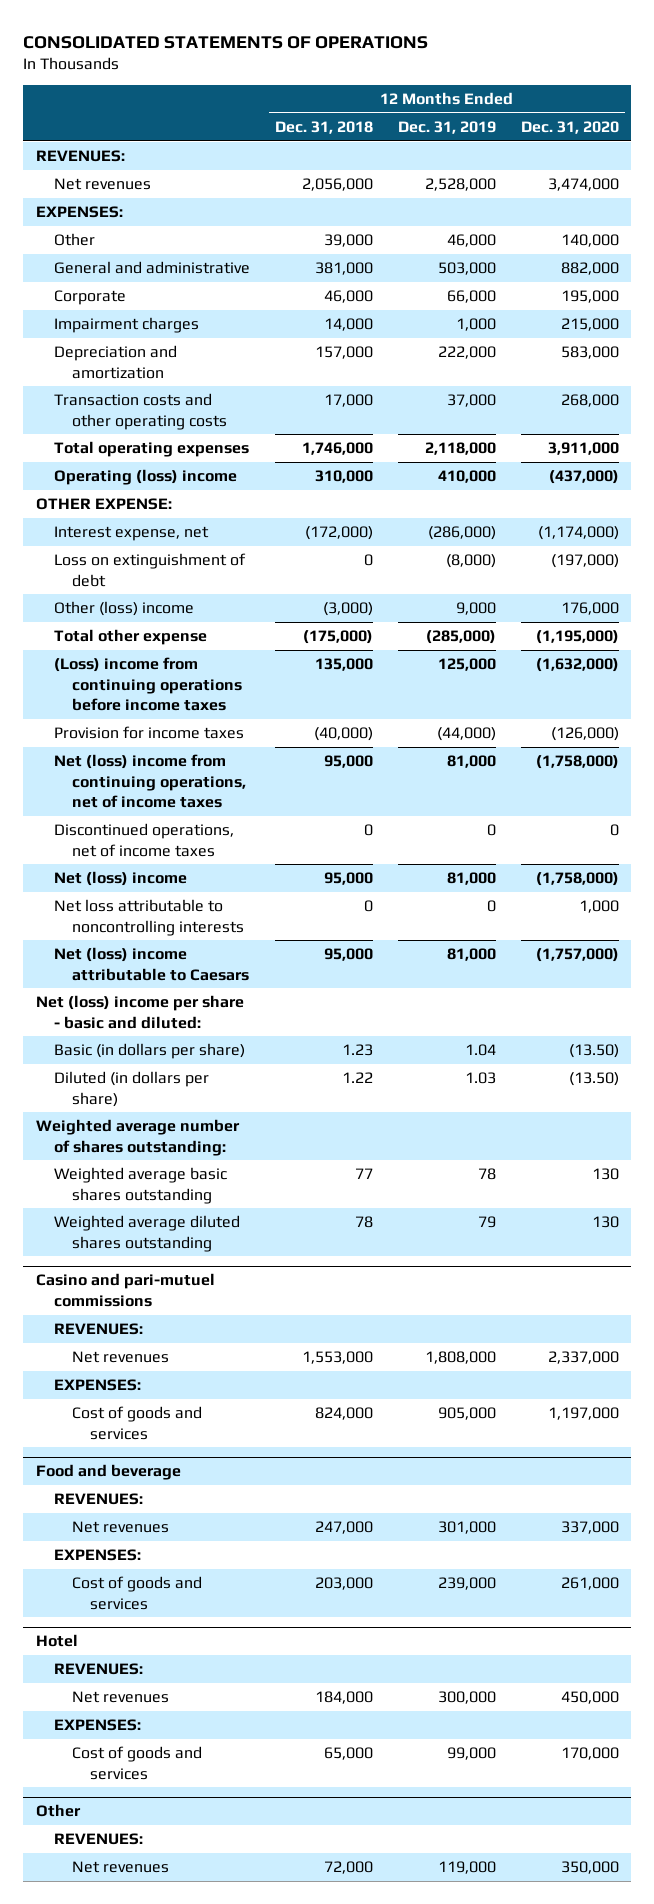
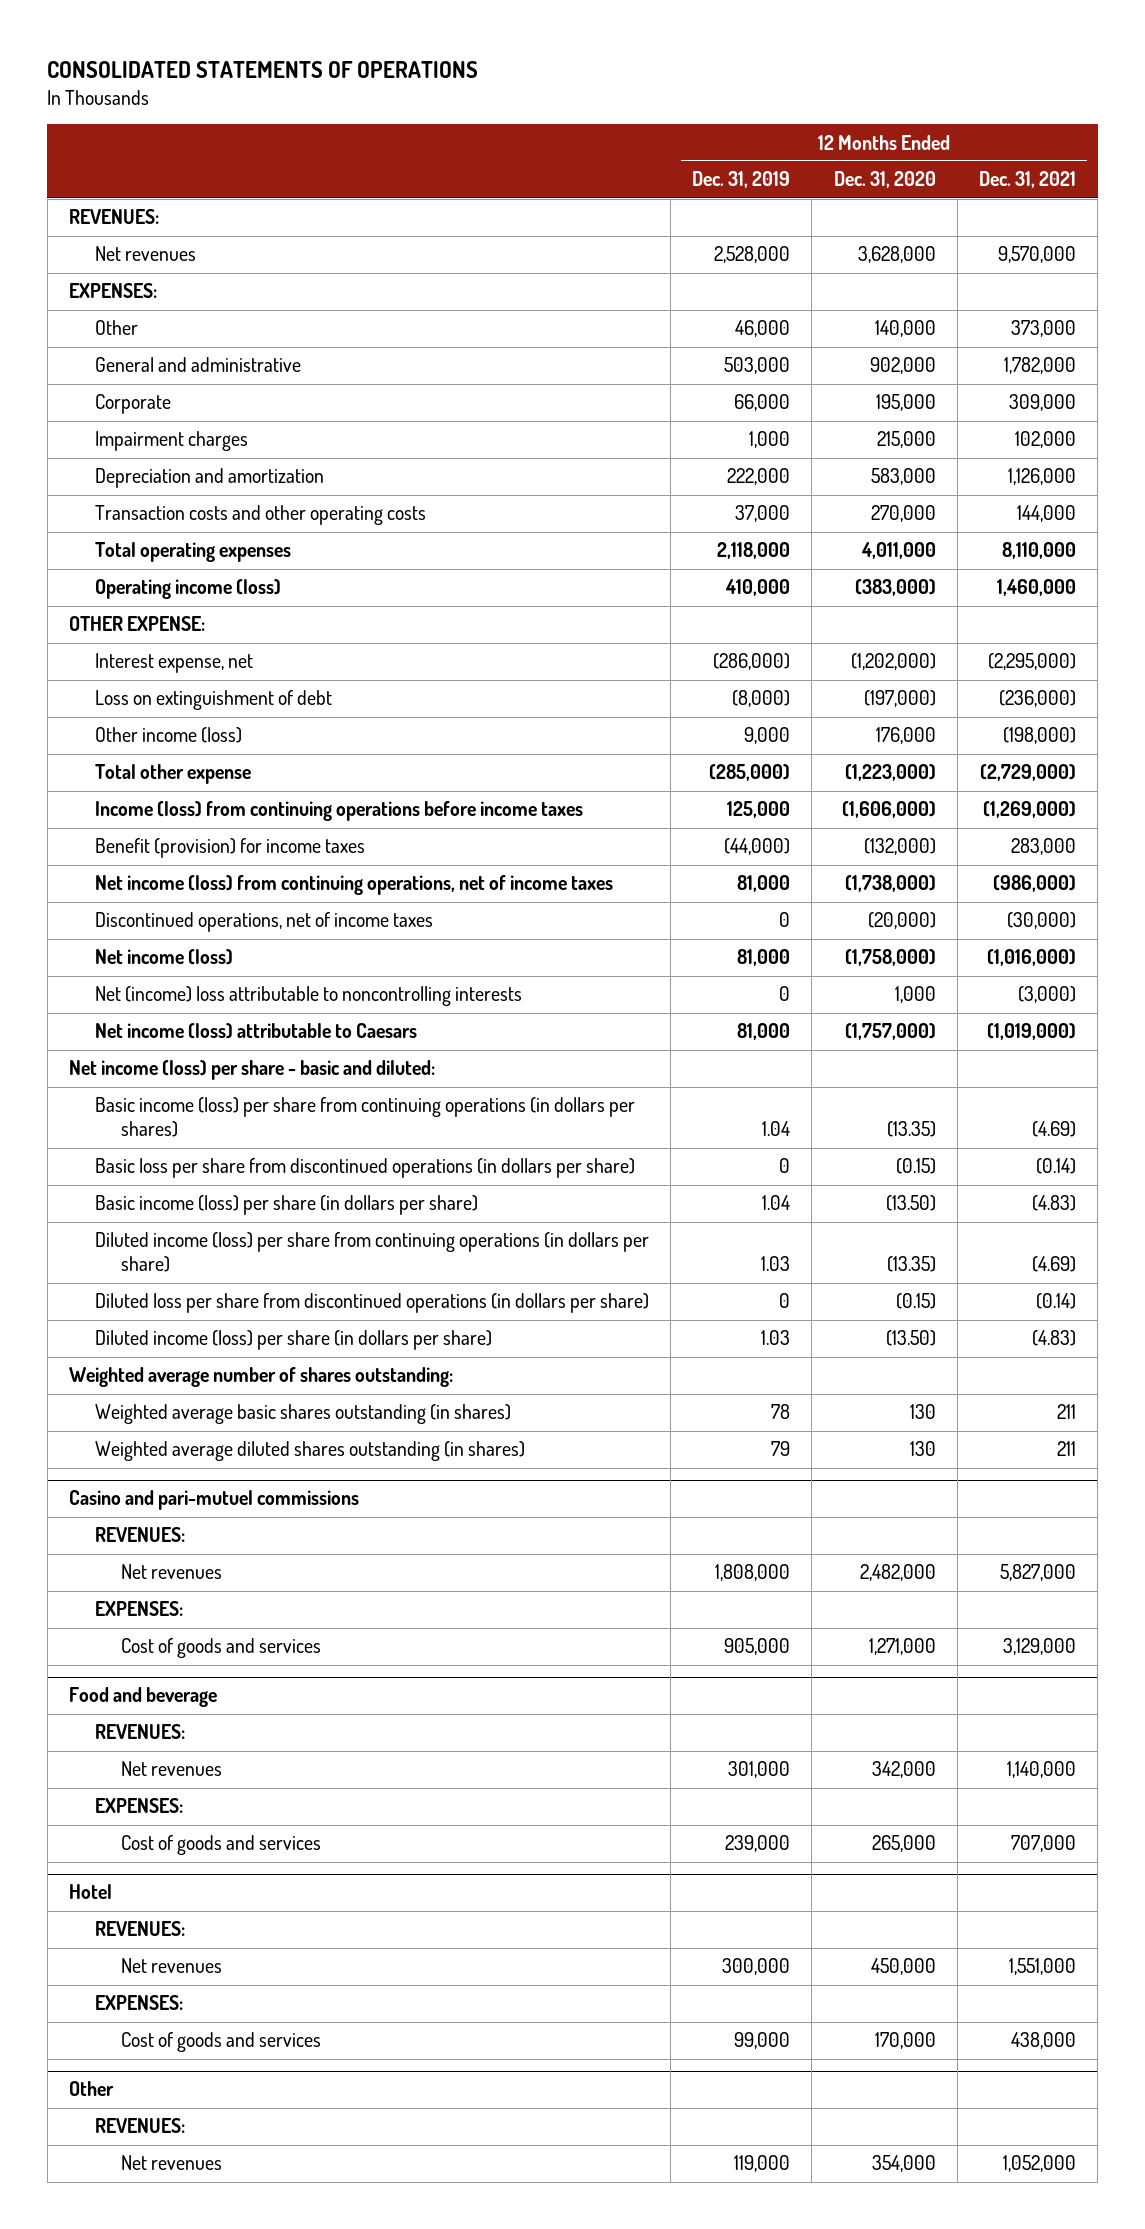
[274,120,373,134] Dec. 31, 2018 -> none
none -> [978,171,1076,189] Dec. 31, 2021
[547,178,619,192] 3,474,000 -> [857,246,936,264] 3,628,000
[560,262,619,276] 882,000 -> [869,357,936,375] 902,000
[560,394,619,408] 268,000 -> [870,505,936,523] 270,000
[547,442,619,456] 3,911,000 -> [860,542,936,560] 4,011,000
[53,469,237,486] Operating (loss) income -> [95,579,282,600] Operating income (loss)
[548,470,619,485] (437,000) -> [854,579,936,597] (383,000)
[537,526,619,541] (1,174,000) -> [850,653,936,671] (1,202,000)
[53,601,194,617] Other (loss) income -> [95,727,243,744] Other income (loss)
[535,630,619,645] (1,195,000) -> [844,764,936,782] (1,223,000)
[53,657,242,712] (Loss) income from continuing operations before income taxes -> [95,801,584,822] Income (loss) from continuing operations before income taxes
[535,658,619,673] (1,632,000) -> [841,801,936,819] (1,606,000)
[53,726,244,740] Provision for income taxes -> [95,838,366,859] Benefit (provision) for income taxes
[550,727,619,742] (126,000) -> [863,838,936,856] (132,000)
[53,754,246,809] Net (loss) income from continuing operations, net of income taxes -> [95,875,614,896] Net income (loss) from continuing operations, net of income taxes
[535,755,619,770] (1,758,000) -> [844,875,936,893] (1,738,000)
[609,824,619,837] 0 -> [867,912,936,930] (20,000)
[53,871,187,887] Net (loss) income -> [95,949,234,966] Net income (loss)
[53,899,244,936] Net loss attributable to noncontrolling interests -> [95,986,523,1007] Net (income) loss attributable to noncontrolling interests
[53,947,249,981] Net (loss) income attributable to Caesars -> [95,1023,418,1040] Net income (loss) attributable to Caesars
[35,995,244,1029] Net (loss) income per share - basic and diluted: -> [69,1060,436,1081] Net income (loss) per share - basic and diluted:
none -> [95,1097,636,1138] Basic income (loss) per share from continuing operations (in dollars per shares)
none -> [95,1158,636,1179] Basic loss per share from discontinued operations (in dollars per share)
[53,1043,245,1060] Basic (in dollars per share) -> [95,1195,479,1216] Basic income (loss) per share (in dollars per share)
none -> [95,1232,650,1273] Diluted income (loss) per share from continuing operations (in dollars per share)
none -> [95,1293,650,1314] Diluted loss per share from discontinued operations (in dollars per share)
[53,1071,209,1107] Diluted (in dollars per share) -> [95,1330,493,1351] Diluted income (loss) per share (in dollars per share)
[53,1167,227,1204] Weighted average basic shares outstanding -> [95,1404,512,1425] Weighted average basic shares outstanding (in shares)
[53,1215,240,1252] Weighted average diluted shares outstanding -> [95,1441,526,1462] Weighted average diluted shares outstanding (in shares)
[547,1351,619,1365] 2,337,000 -> [859,1564,936,1582] 2,482,000
[547,1407,619,1421] 1,197,000 -> [868,1638,936,1656] 1,271,000
[560,1521,619,1535] 337,000 -> [871,1761,936,1779] 342,000
[560,1577,619,1591] 261,000 -> [871,1835,936,1853] 265,000
[560,1861,619,1875] 350,000 -> [871,2155,936,2173] 354,000

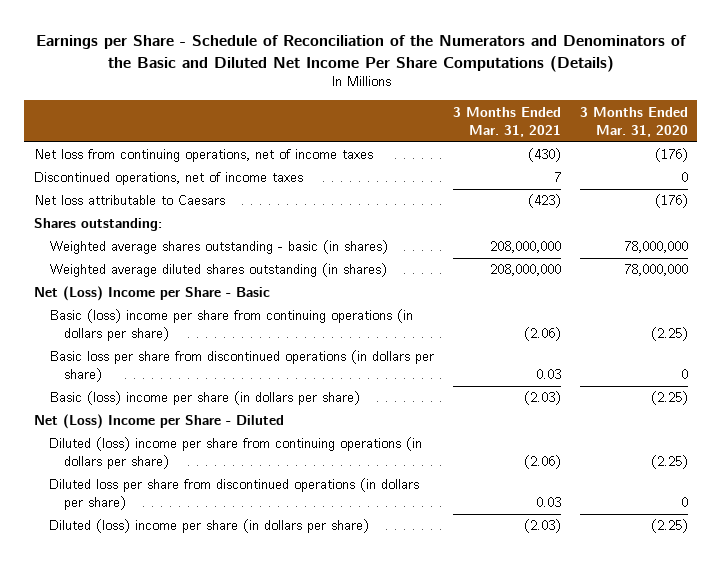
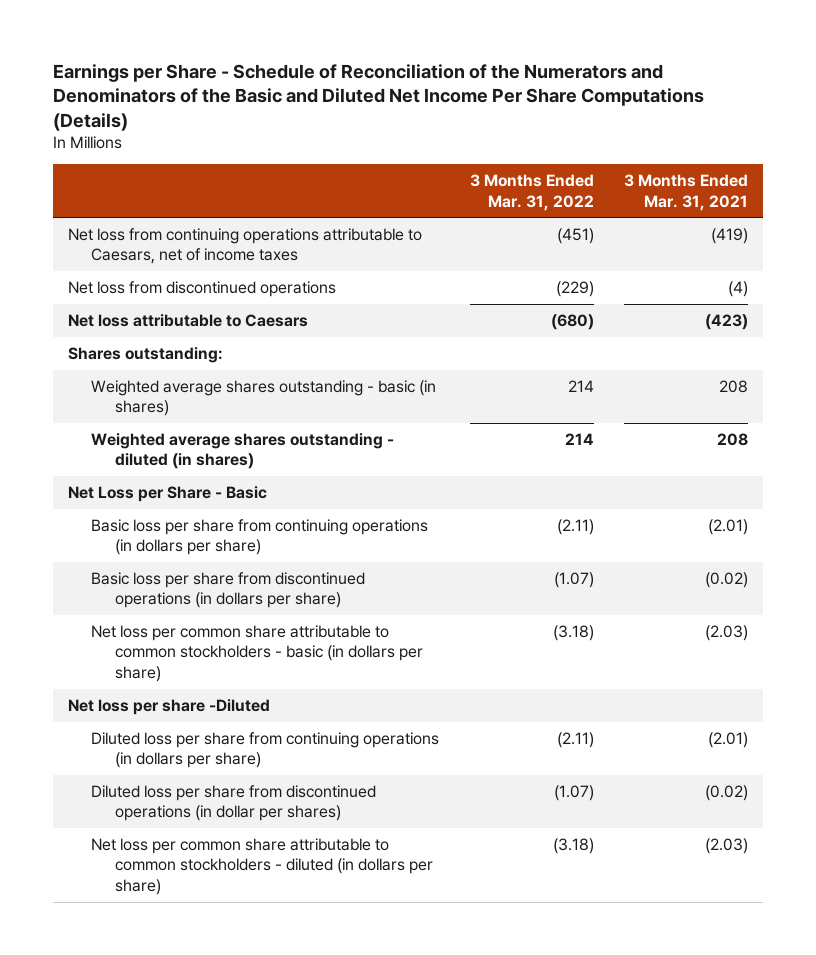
[579,106,688,137] 3 Months Ended Mar. 31, 2020 -> none
none -> [469,174,594,211] 3 Months Ended Mar. 31, 2022
[33,149,373,163] Net loss from continuing operations, net of income taxes -> [68,228,423,265] Net loss from continuing operations attributable to Caesars, net of income taxes
[527,148,561,163] (430) -> [711,228,749,245] (419)
[33,172,303,186] Discontinued operations, net of income taxes -> [68,281,337,298] Net loss from discontinued operations
[553,172,561,183] 7 -> [728,281,749,298] (4)
[489,241,561,254] 208,000,000 -> [719,380,749,394] 208
[48,263,387,278] Weighted average diluted shares outstanding (in shares) -> [91,433,395,470] Weighted average shares outstanding - diluted (in shares)
[489,264,561,277] 208,000,000 -> [717,433,749,447] 208
[33,286,270,302] Net (Loss) Income per Share - Basic -> [68,486,268,503] Net Loss per Share - Basic
[48,309,413,342] Basic (loss) income per share from continuing operations (in dollars per share) -> [91,519,429,556] Basic loss per share from continuing operations (in dollars per share)
[523,327,561,342] (2.06) -> [708,519,749,536] (2.01)
[535,369,561,380] 0.03 -> [705,572,749,589] (0.02)
[48,391,360,406] Basic (loss) income per share (in dollars per share) -> [91,625,423,682] Net loss per common share attributable to common stockholders - basic (in dollars per share)
[33,414,284,430] Net (Loss) Income per Share - Diluted -> [68,699,271,716] Net loss per share -Diluted
[48,437,422,470] Diluted (loss) income per share from continuing operations (in dollars per share) -> [91,732,440,769] Diluted loss per share from continuing operations (in dollars per share)
[523,455,561,470] (2.06) -> [708,732,749,749] (2.01)
[48,478,419,511] Diluted loss per share from discontinued operations (in dollars per share) -> [91,785,377,822] Diluted loss per share from discontinued operations (in dollar per shares)
[535,497,561,508] 0.03 -> [705,785,749,802] (0.02)
[48,519,369,534] Diluted (loss) income per share (in dollars per share) -> [91,838,433,895] Net loss per common share attributable to common stockholders - diluted (in dollars per share)

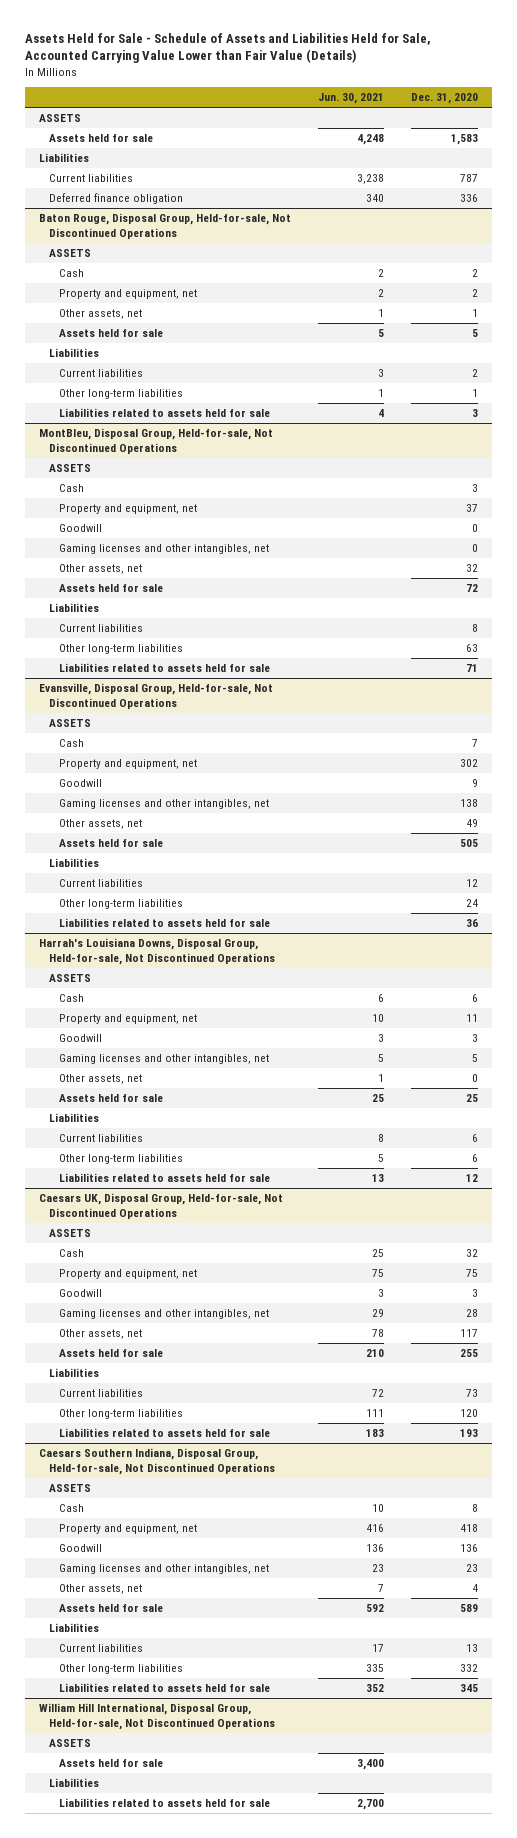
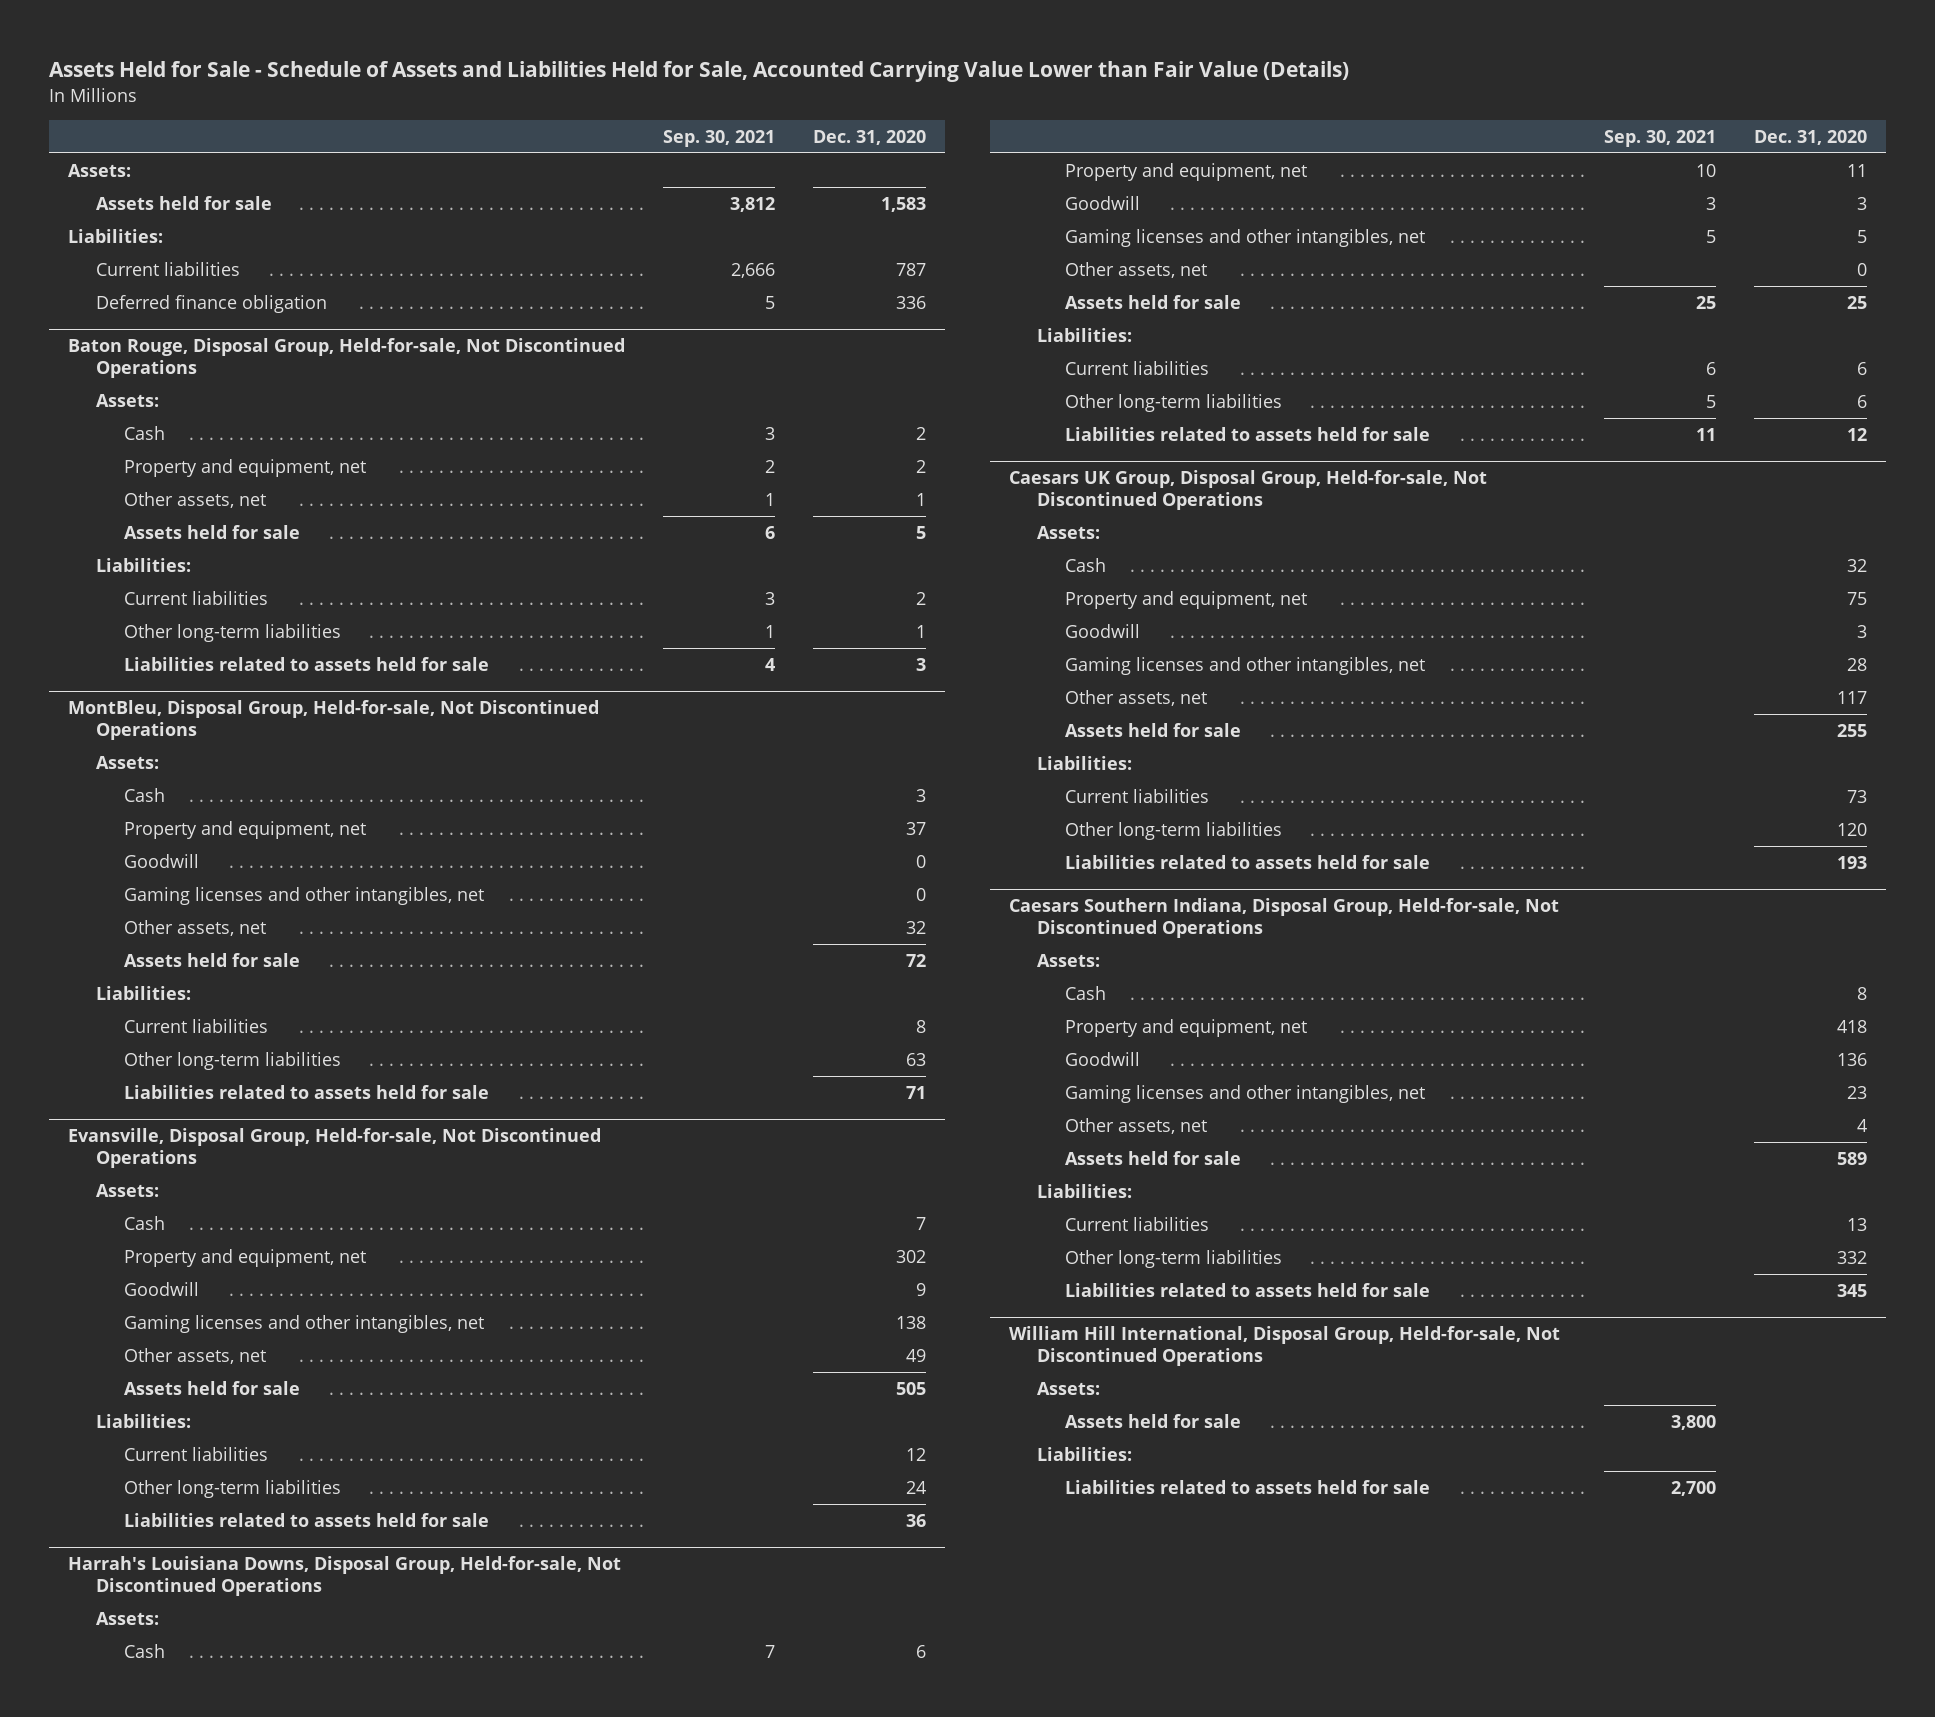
[317,93,384,105] Jun. 30, 2021 -> none
none -> [663,129,776,147] Sep. 30, 2021
[38,114,81,123] ASSETS -> [68,163,132,177] Assets:
[38,153,89,163] Liabilities -> [68,228,164,243] Liabilities:
[48,249,91,258] ASSETS -> [96,393,160,407] Assets:
[48,348,99,358] Liabilities -> [96,557,192,572] Liabilities:
[48,464,91,473] ASSETS -> [96,755,160,769] Assets:
[48,603,99,613] Liabilities -> [96,985,192,1000] Liabilities:
[48,719,91,728] ASSETS -> [96,1183,160,1197] Assets:
[48,858,99,868] Liabilities -> [96,1413,192,1428] Liabilities:
[48,974,91,983] ASSETS -> [96,1611,160,1625] Assets:
[48,1113,99,1123] Liabilities -> [1037,327,1133,342] Liabilities:
[38,1193,283,1219] Caesars UK, Disposal Group, Held-for-sale, Not Discontinued Operations -> [1009,470,1488,510] Caesars UK Group, Disposal Group, Held-for-sale, Not Discontinued Operations
[48,1229,91,1238] ASSETS -> [1037,525,1101,539] Assets:
[48,1368,99,1378] Liabilities -> [1037,755,1133,770] Liabilities:
[48,1484,91,1493] ASSETS -> [1037,953,1101,967] Assets:
[48,1623,99,1633] Liabilities -> [1037,1183,1133,1198] Liabilities:
[48,1739,91,1748] ASSETS -> [1037,1381,1101,1395] Assets:
[48,1778,99,1788] Liabilities -> [1037,1446,1133,1461] Liabilities:

